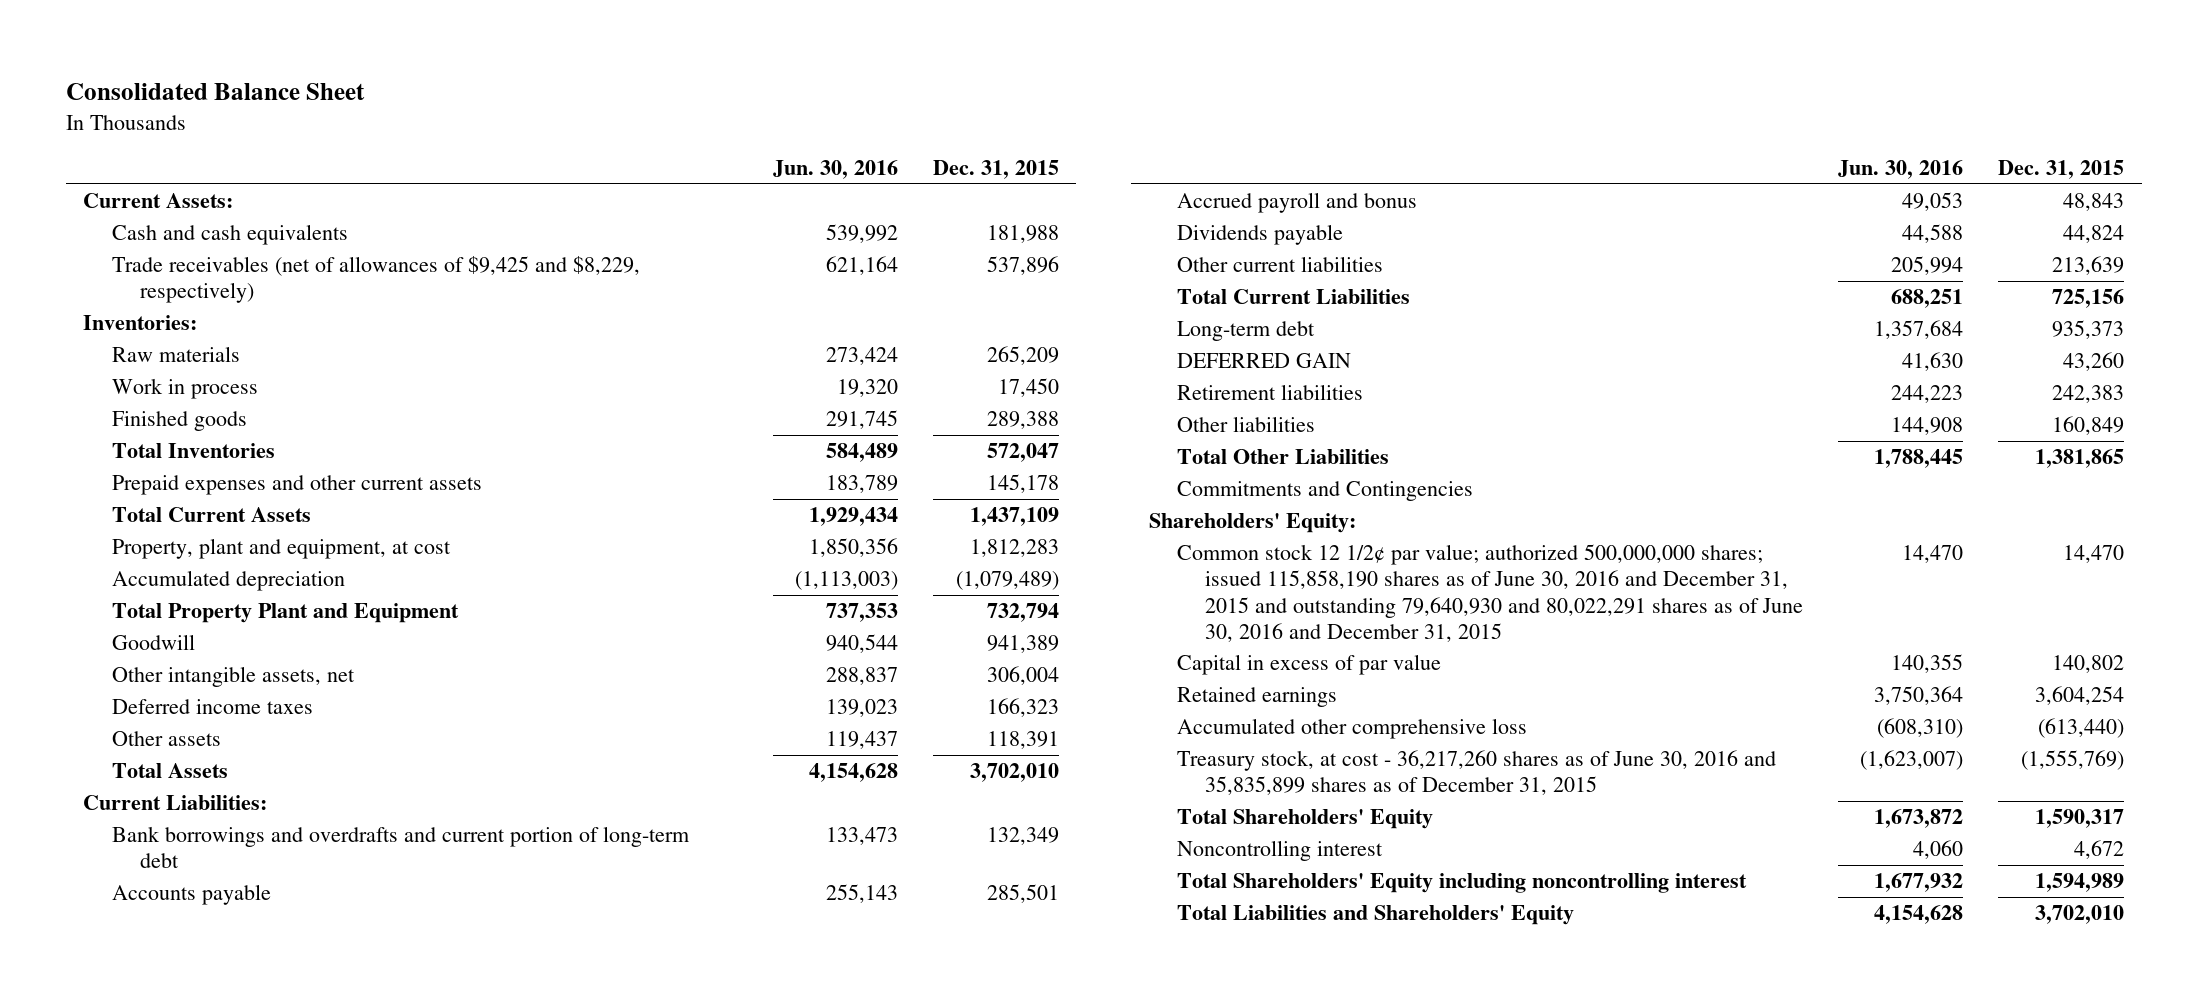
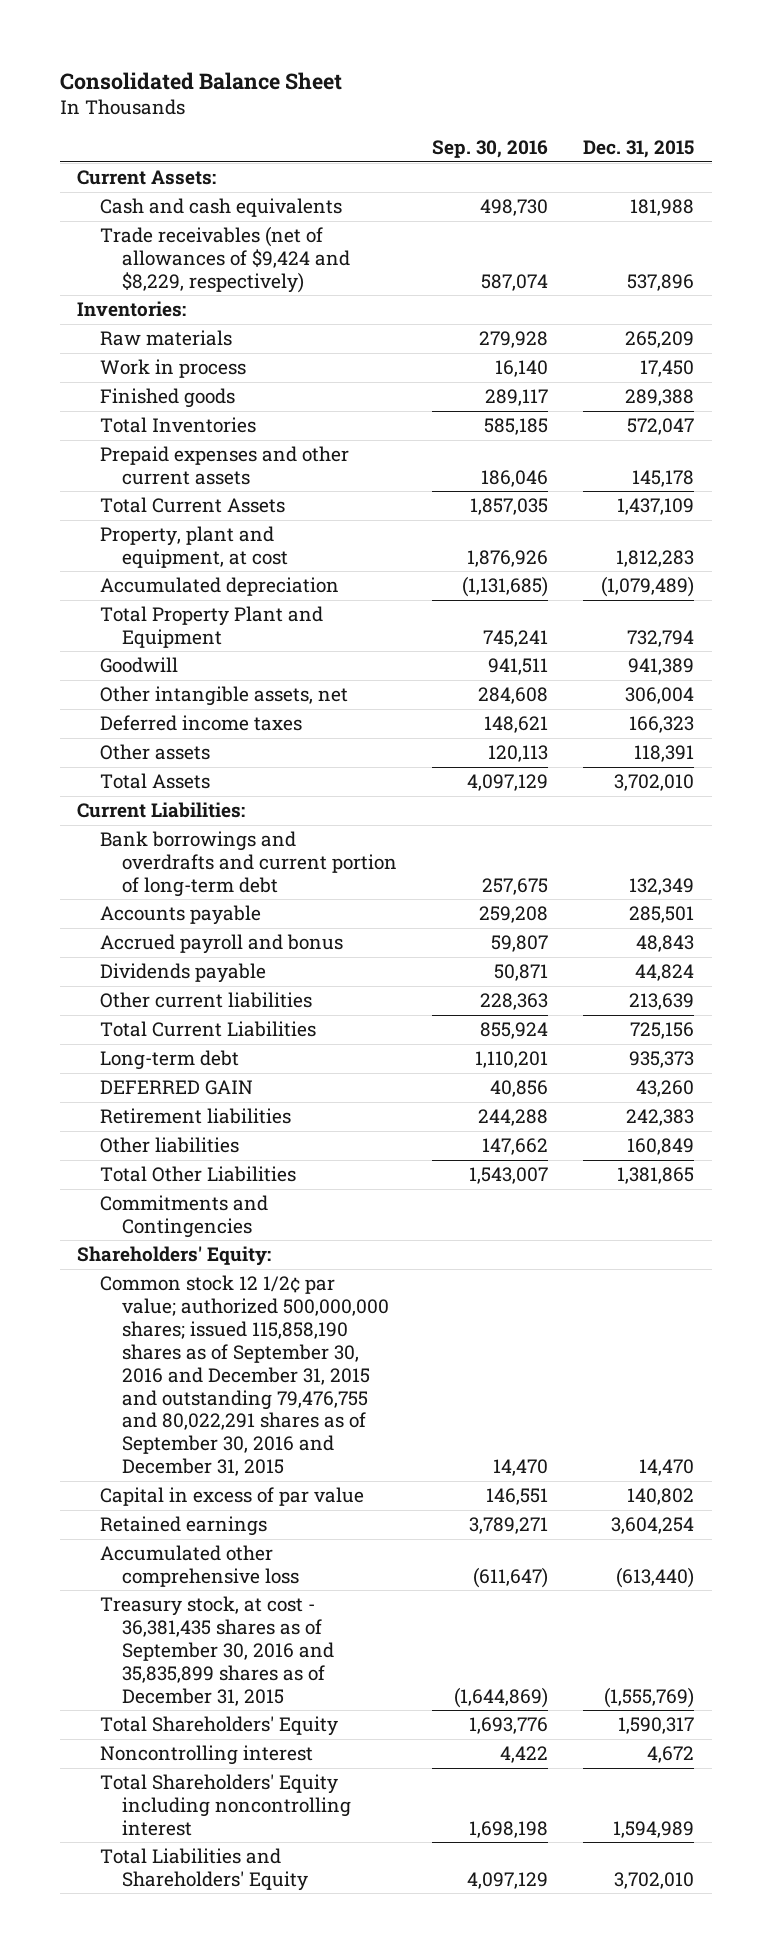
[772,159,898,179] Jun. 30, 2016 -> none
none -> [432,140,549,159] Sep. 30, 2016
[111,256,640,304] Trade receivables (net of allowances of $9,425 and $8,229, respectively) -> [99,226,351,293] Trade receivables (net of allowances of $9,424 and $8,229, respectively)
[1177,544,1804,642] Common stock 12 1/2¢ par value; authorized 500,000,000 shares; issued 115,858,190 shares as of June 30, 2016 and December 31, 2015 and outstanding 79,640,930 and 80,022,291 shares as of June 30, 2016 and December 31, 2015 -> [99,1275,390,1477] Common stock 12 1/2¢ par value; authorized 500,000,000 shares; issued 115,858,190 shares as of September 30, 2016 and December 31, 2015 and outstanding 79,476,755 and 80,022,291 shares as of September 30, 2016 and December 31, 2015
[1177,750,1777,796] Treasury stock, at cost - 36,217,260 shares as of June 30, 2016 and 35,835,899 shares as of December 31, 2015 -> [99,1596,335,1706] Treasury stock, at cost - 36,381,435 shares as of September 30, 2016 and 35,835,899 shares as of December 31, 2015

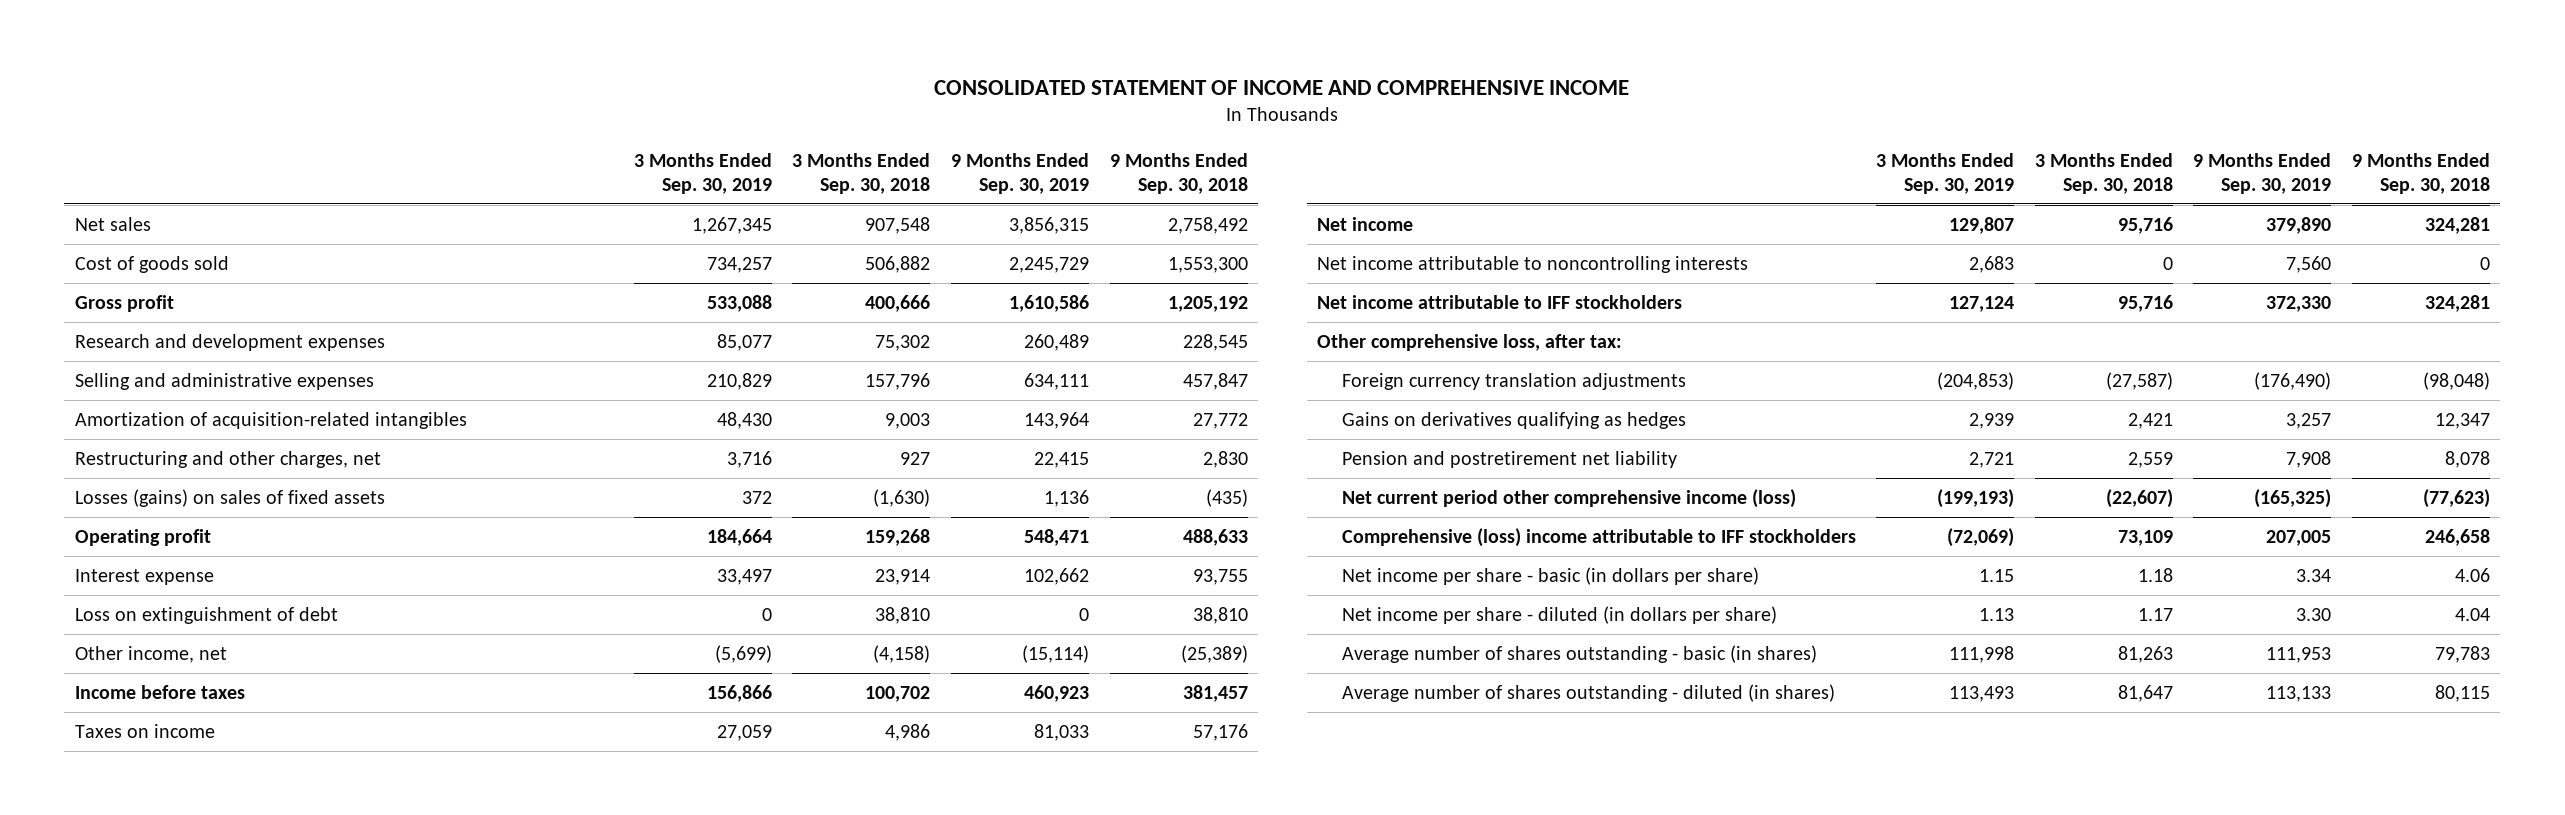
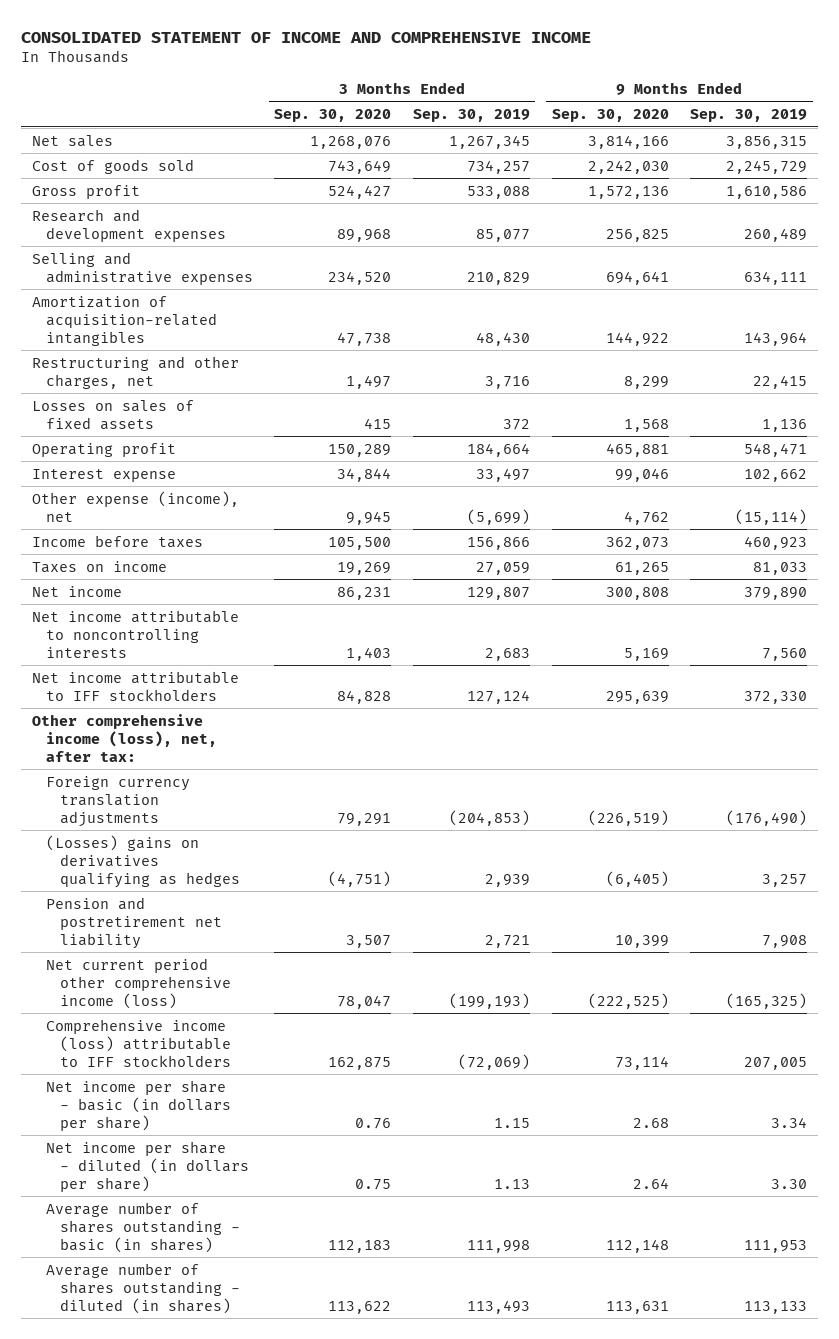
[792,152,931,194] 3 Months Ended Sep. 30, 2018 -> none
[1109,152,1248,194] 9 Months Ended Sep. 30, 2018 -> none
none -> [274,109,392,123] Sep. 30, 2020
none -> [551,109,669,123] Sep. 30, 2020
[74,488,385,507] Losses (gains) on sales of fixed assets -> [31,399,194,430] Losses on sales of fixed assets
[74,606,338,624] Loss on extinguishment of debt -> none
[74,645,227,663] Other income, net -> [31,490,239,522] Other expense (income), net
[1317,333,1623,351] Other comprehensive loss, after tax: -> [31,713,217,762] Other comprehensive income (loss), net, after tax:
[1341,411,1686,429] Gains on derivatives qualifying as hedges -> [45,834,240,888] (Losses) gains on derivatives qualifying as hedges
[1341,527,1856,547] Comprehensive (loss) income attributable to IFF stockholders -> [45,1018,231,1067] Comprehensive income (loss) attributable to IFF stockholders

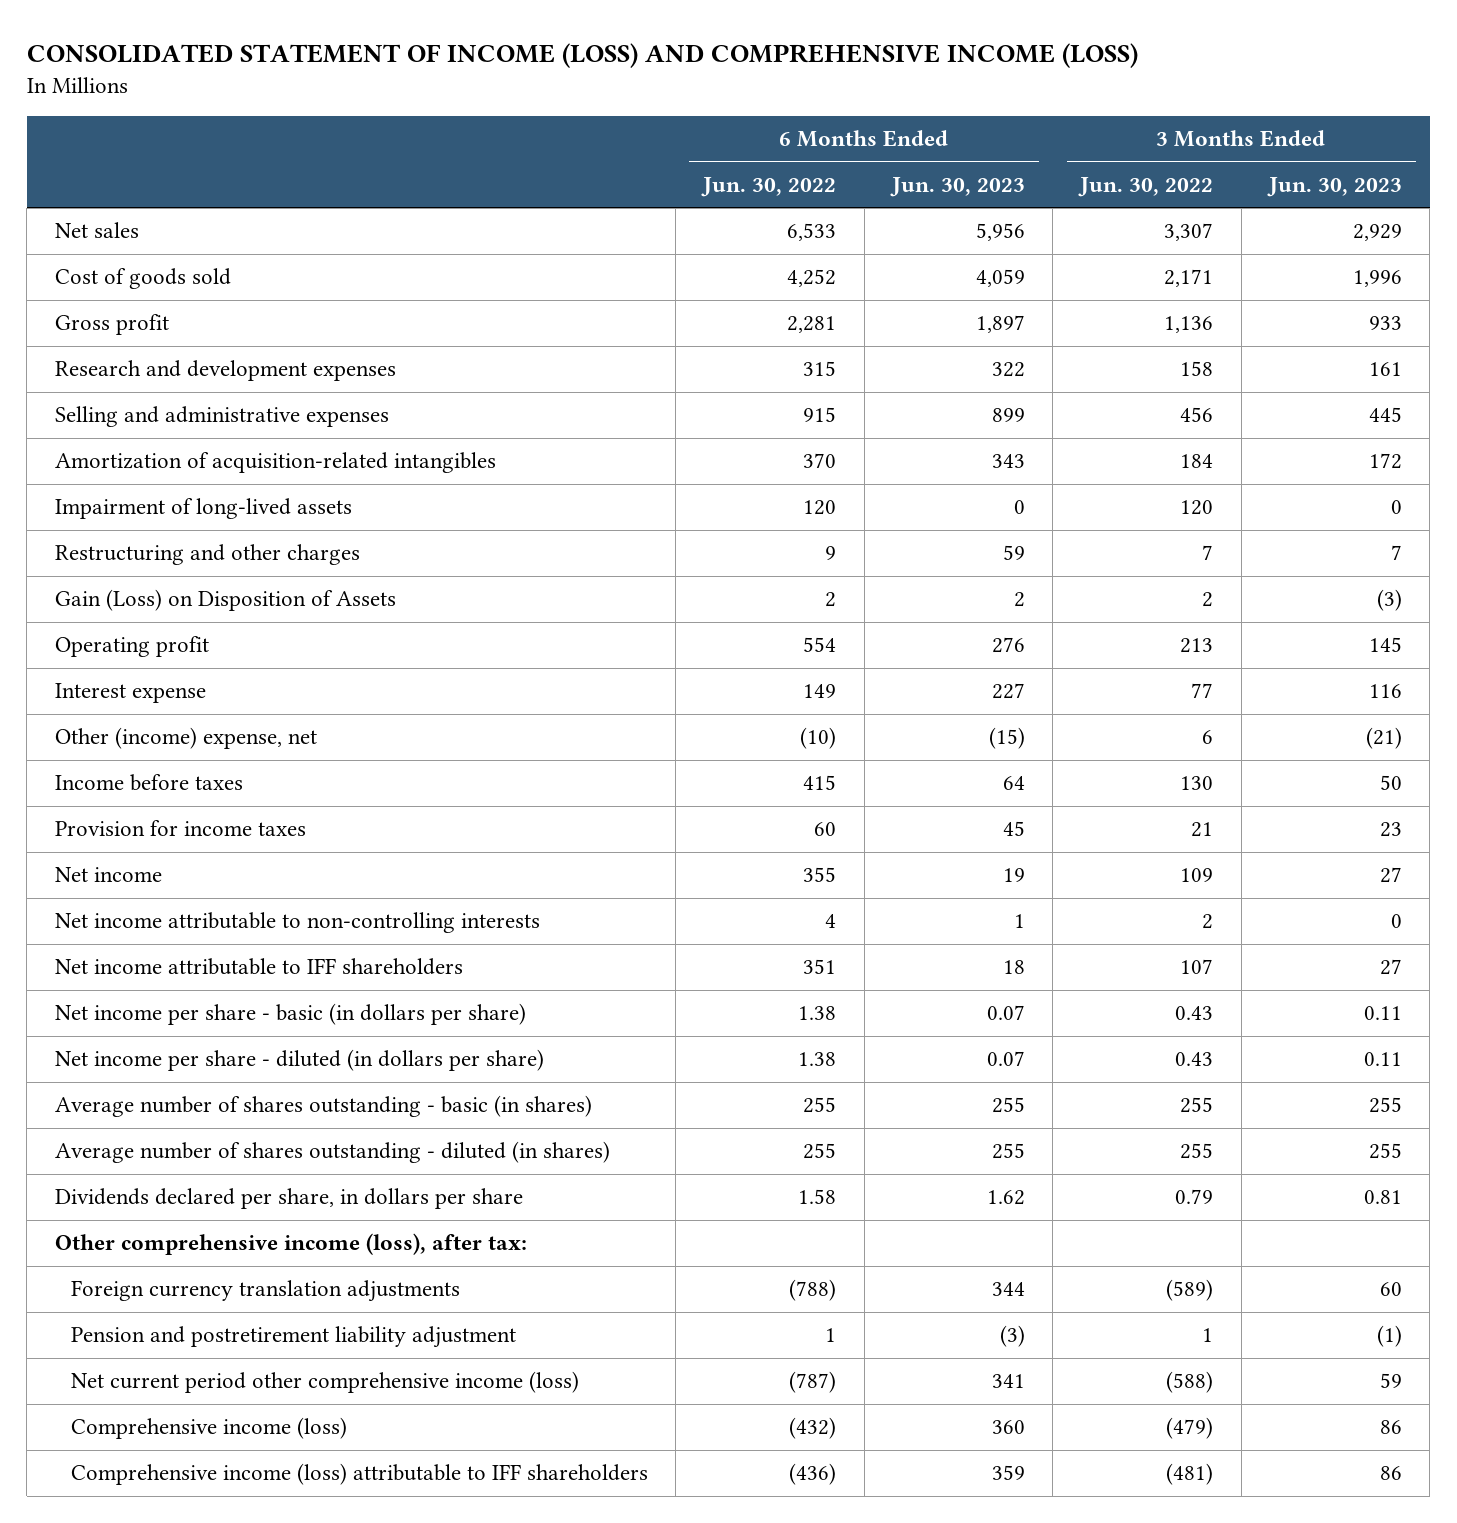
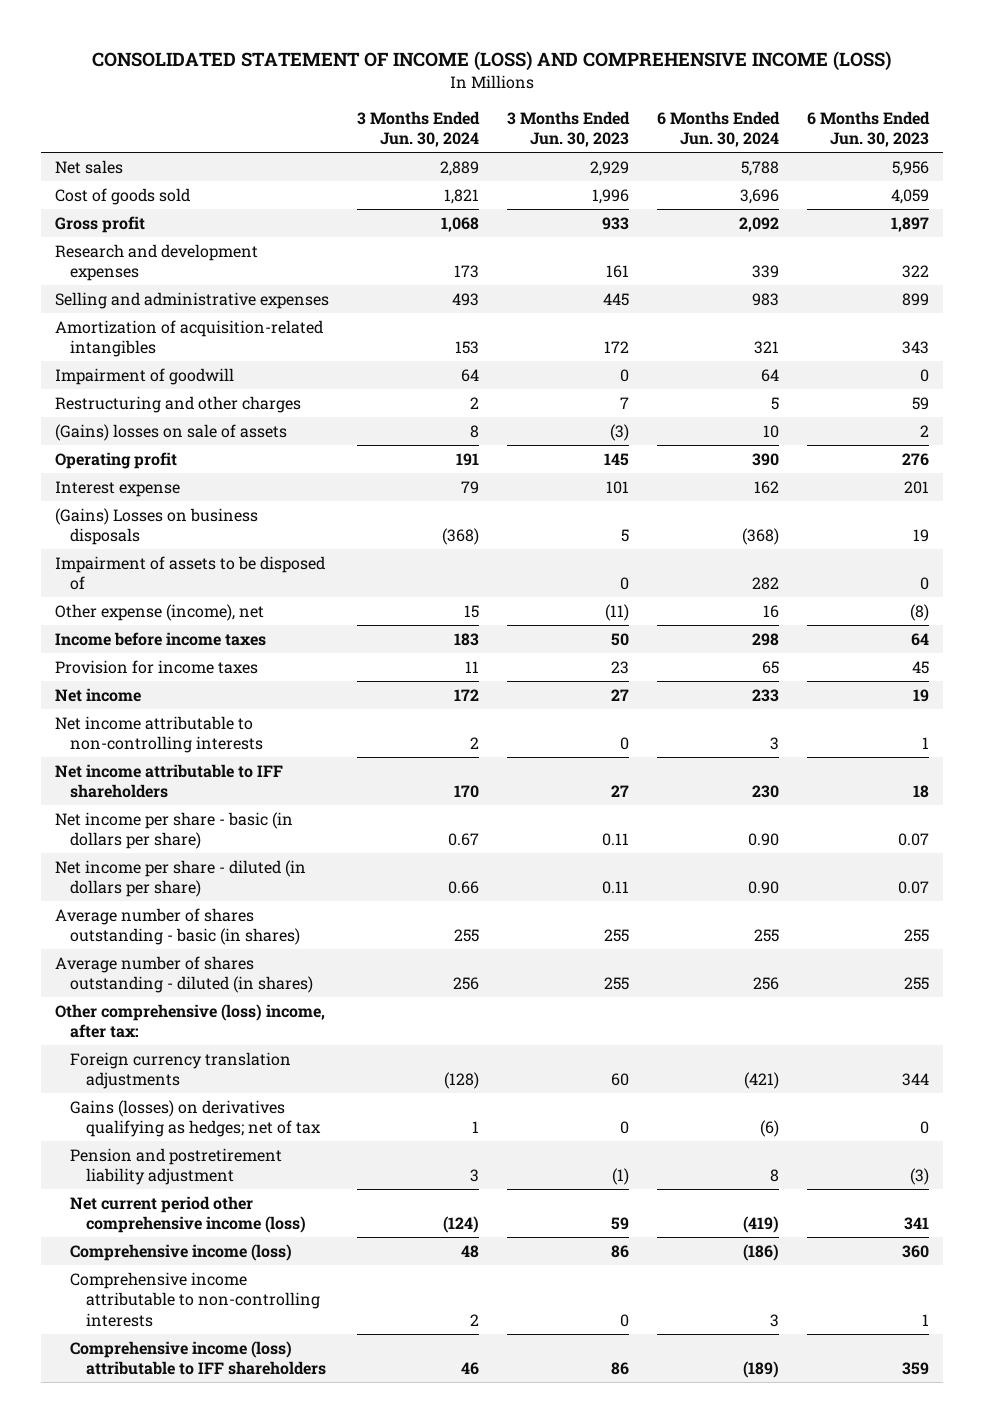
[701,176,837,197] Jun. 30, 2022 -> none
[1078,176,1214,197] Jun. 30, 2022 -> none
none -> [356,110,480,148] 3 Months Ended Jun. 30, 2024
none -> [656,110,780,148] 6 Months Ended Jun. 30, 2024
[54,498,352,520] Impairment of long-lived assets -> none
none -> [54,367,234,385] Impairment of goodwill
[54,589,396,612] Gain (Loss) on Disposition of Assets -> [54,423,287,441] (Gains) losses on sale of assets
[991,683,1025,700] 227 -> [903,480,929,494] 201
[1369,684,1403,699] 116 -> [605,480,629,494] 101
none -> [54,507,258,546] (Gains) Losses on business disposals
none -> [54,555,325,591] Impairment of assets to be disposed of
[54,727,317,750] Other (income) expense, net -> [54,603,264,621] Other expense (income), net
[988,727,1025,750] (15) -> [909,603,929,621] (8)
[1366,727,1403,750] (21) -> [604,603,629,621] (11)
[54,774,243,792] Income before taxes -> [54,631,266,646] Income before income taxes
[54,1188,523,1210] Dividends declared per share, in dollars per share -> none
[54,1233,527,1256] Other comprehensive income (loss), after tax: -> [54,1003,325,1039] Other comprehensive (loss) income, after tax:
none -> [70,1099,321,1138] Gains (losses) on derivatives qualifying as hedges; net of tax
none -> [70,1271,320,1327] Comprehensive income attributable to non-controlling interests

